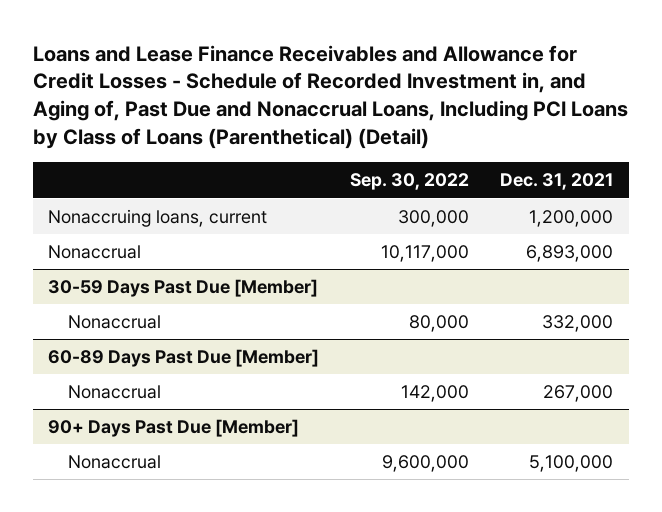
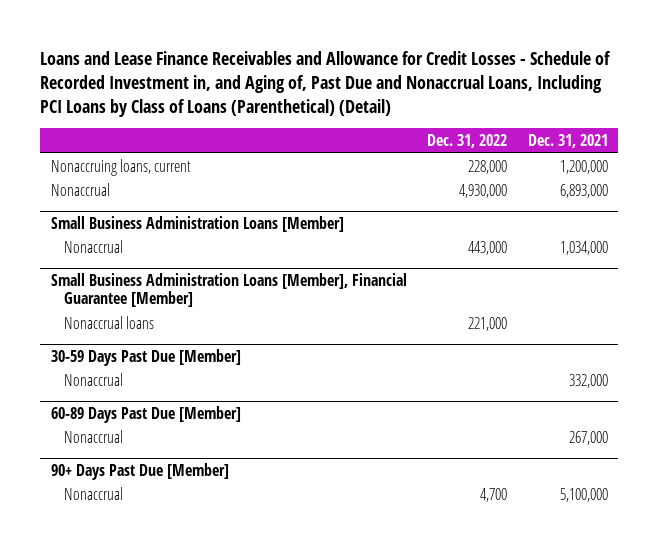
[350,173,470,191] Sep. 30, 2022 -> none
none -> [427,134,508,149] Dec. 31, 2022
none -> [50,215,344,232] Small Business Administration Loans [Member]
none -> [64,239,124,253] Nonaccrual
none -> [50,272,407,308] Small Business Administration Loans [Member], Financial Guarantee [Member]
none -> [64,315,155,329] Nonaccrual loans

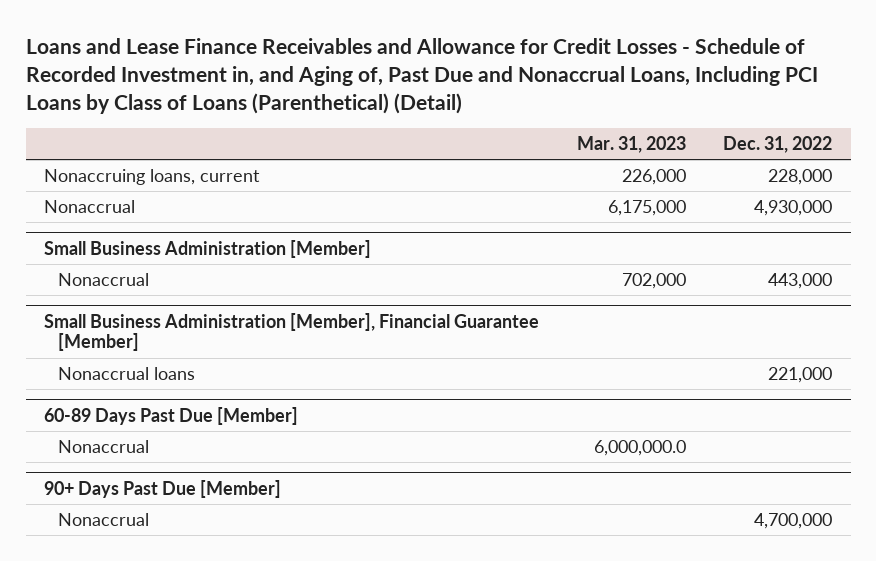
[527,134,608,149] Dec. 31, 2021 -> none
none -> [576,135,686,153] Mar. 31, 2023
[50,215,344,232] Small Business Administration Loans [Member] -> [44,239,372,258] Small Business Administration [Member]
[50,272,407,308] Small Business Administration Loans [Member], Financial Guarantee [Member] -> [44,312,540,352] Small Business Administration [Member], Financial Guarantee [Member]
[50,348,241,366] 30-59 Days Past Due [Member] -> none
[64,372,124,386] Nonaccrual -> none
[480,487,508,502] 4,700 -> [754,513,833,530] 4,700,000

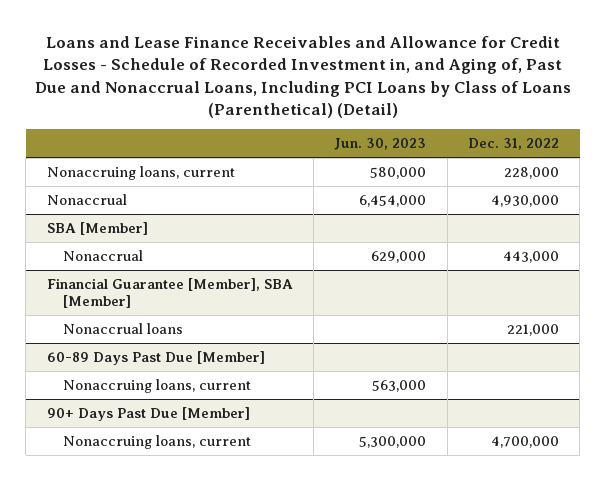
[576,135,686,153] Mar. 31, 2023 -> none
none -> [334,137,427,150] Jun. 30, 2023
[44,239,372,258] Small Business Administration [Member] -> [46,221,148,235] SBA [Member]
[44,312,540,352] Small Business Administration [Member], Financial Guarantee [Member] -> none
none -> [46,277,293,309] Financial Guarantee [Member], SBA [Member]
[57,440,149,454] Nonaccrual -> none
none -> [63,378,252,393] Nonaccruing loans, current
[57,513,149,527] Nonaccrual -> none
none -> [63,434,252,449] Nonaccruing loans, current

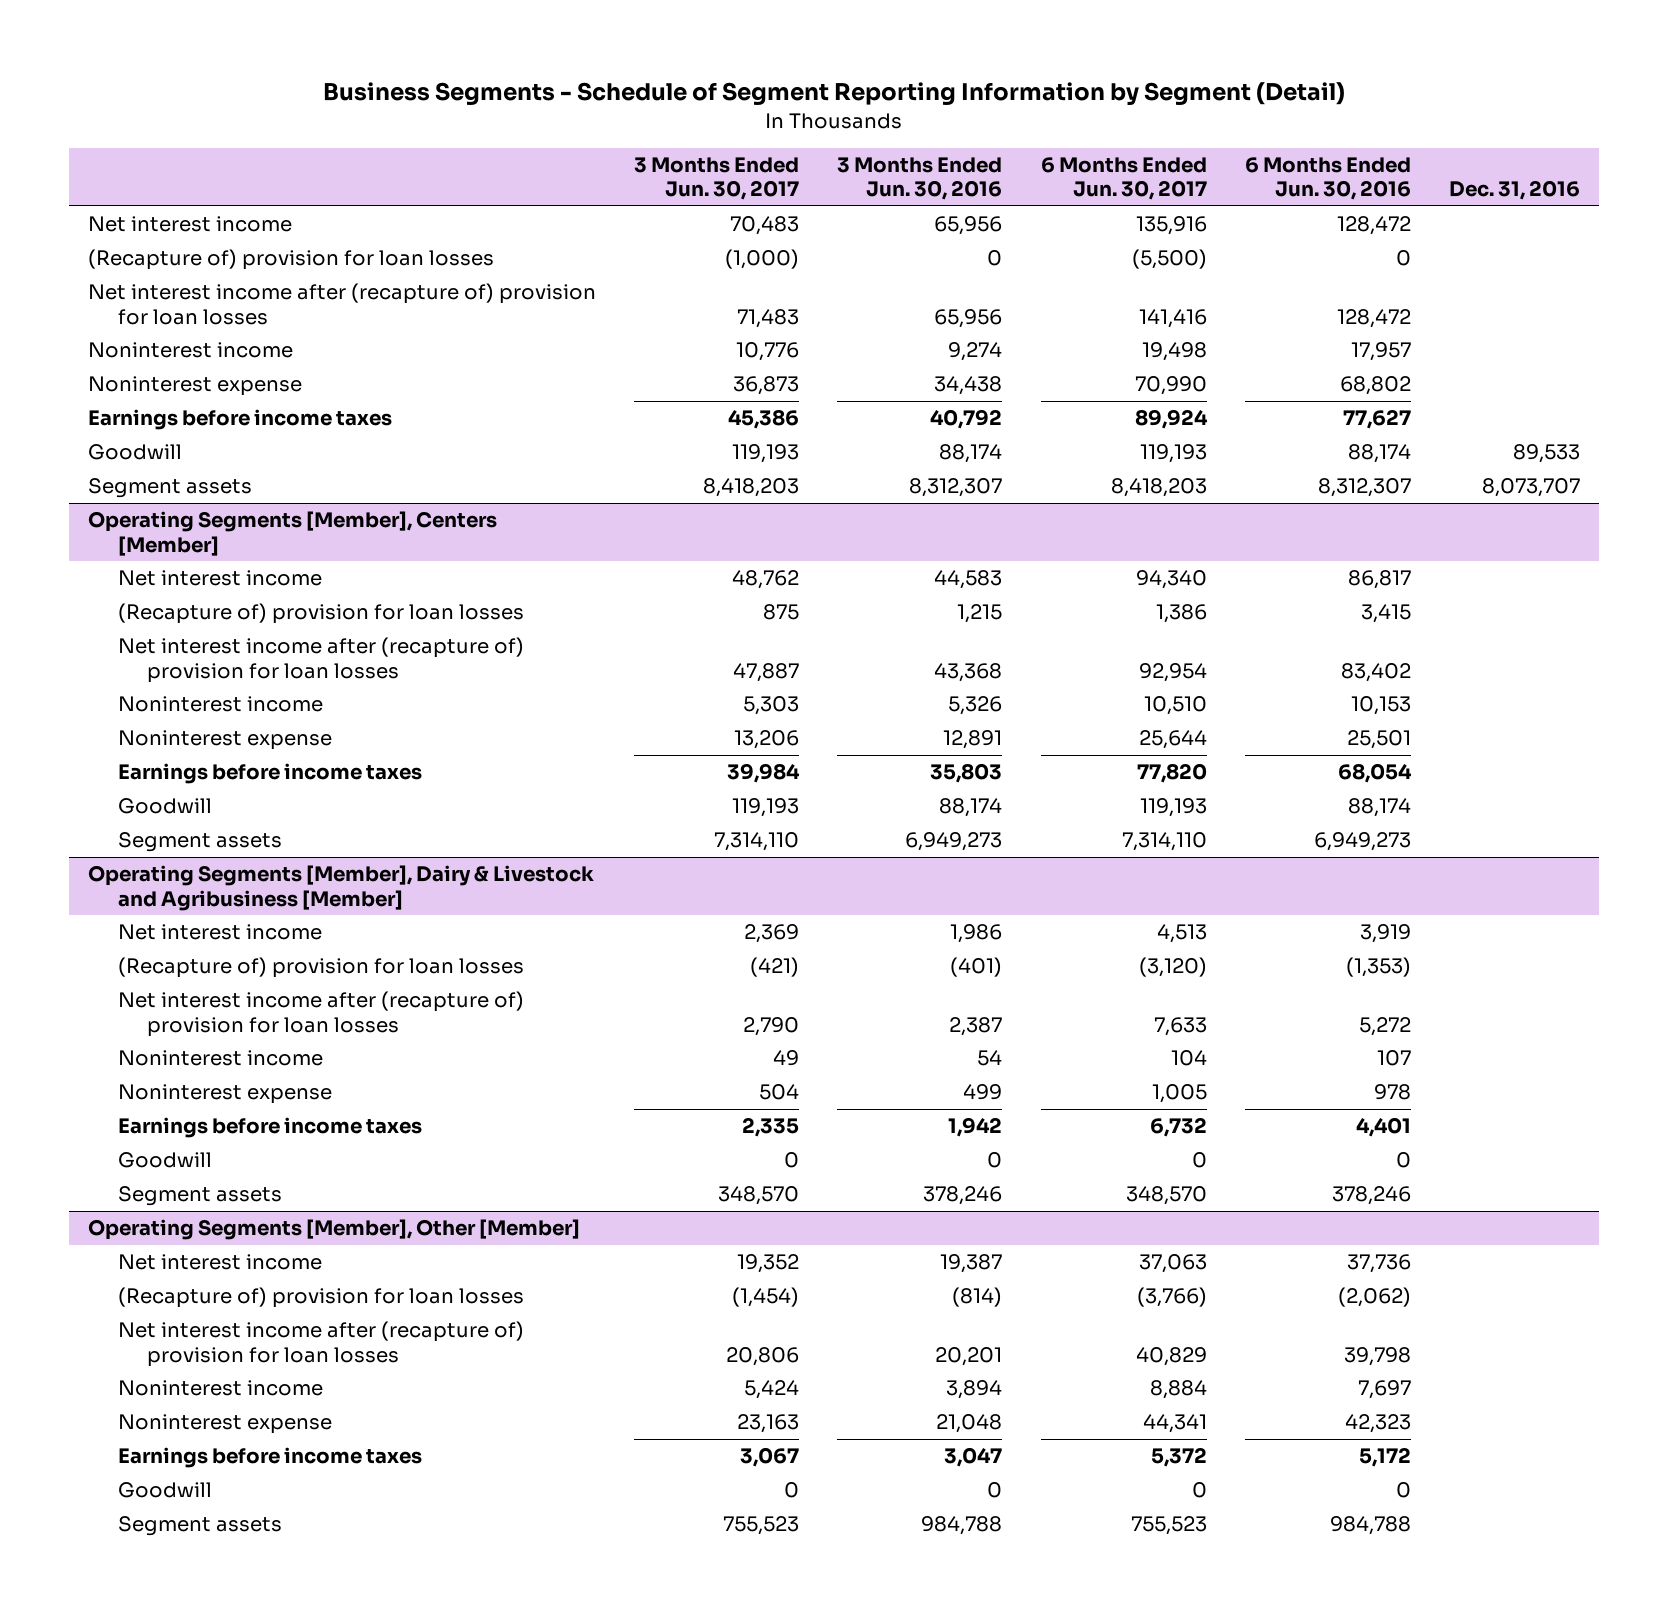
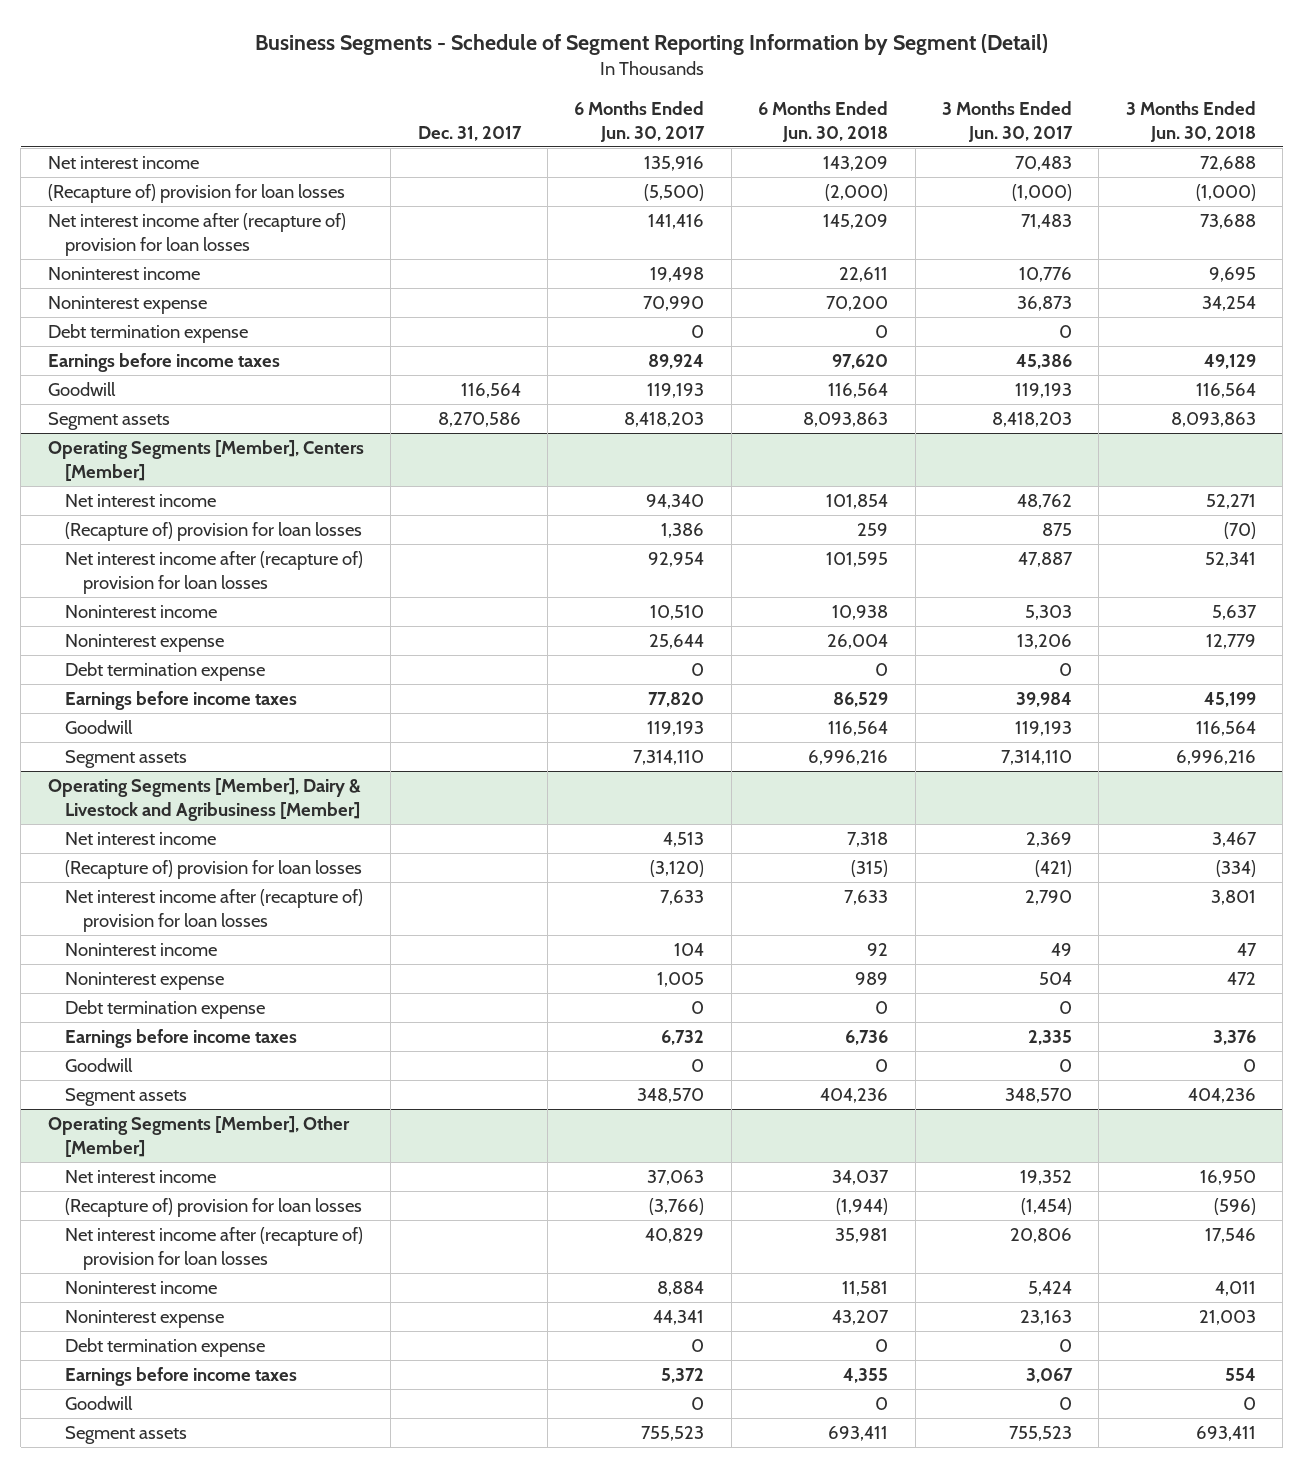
[837,156,1003,201] 3 Months Ended Jun. 30, 2016 -> none
[1244,156,1411,201] 6 Months Ended Jun. 30, 2016 -> none
[1448,180,1580,201] Dec. 31, 2016 -> none
none -> [417,125,522,141] Dec. 31, 2017
none -> [758,100,889,142] 6 Months Ended Jun. 30, 2018
none -> [1125,100,1256,142] 3 Months Ended Jun. 30, 2018
none -> [47,324,248,344] Debt termination expense
none -> [65,662,266,682] Debt termination expense
none -> [65,1000,266,1020] Debt termination expense
none -> [65,1338,266,1358] Debt termination expense

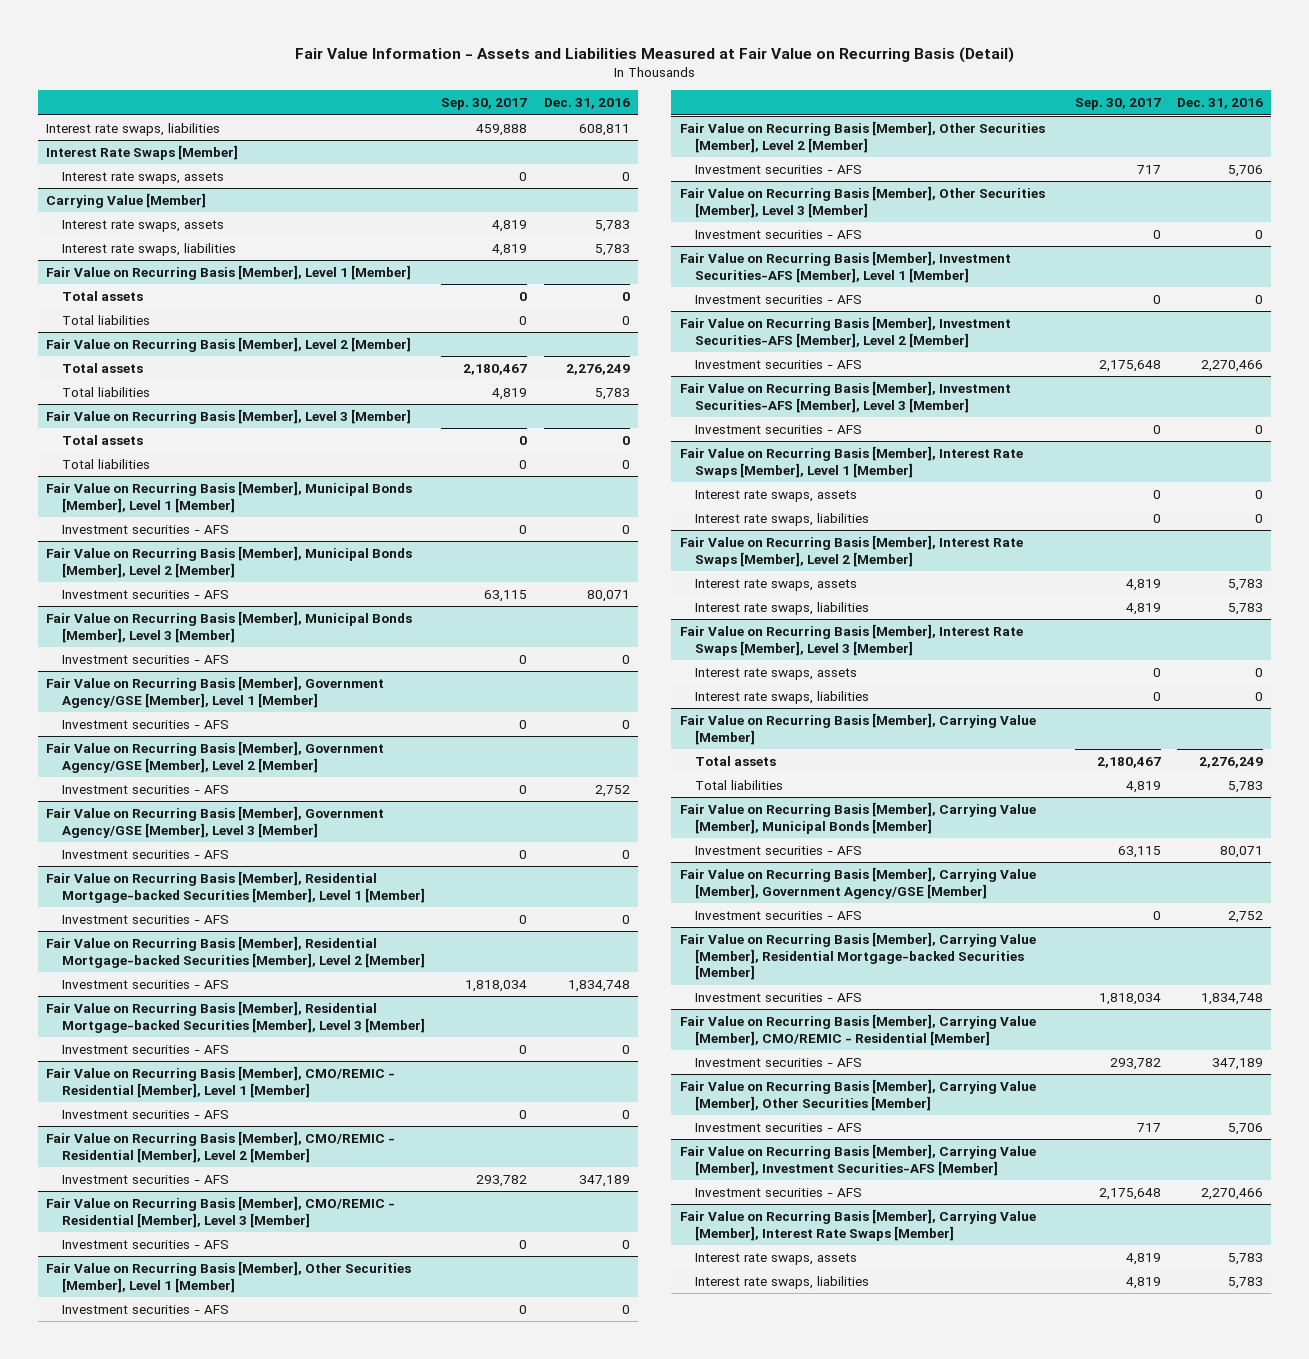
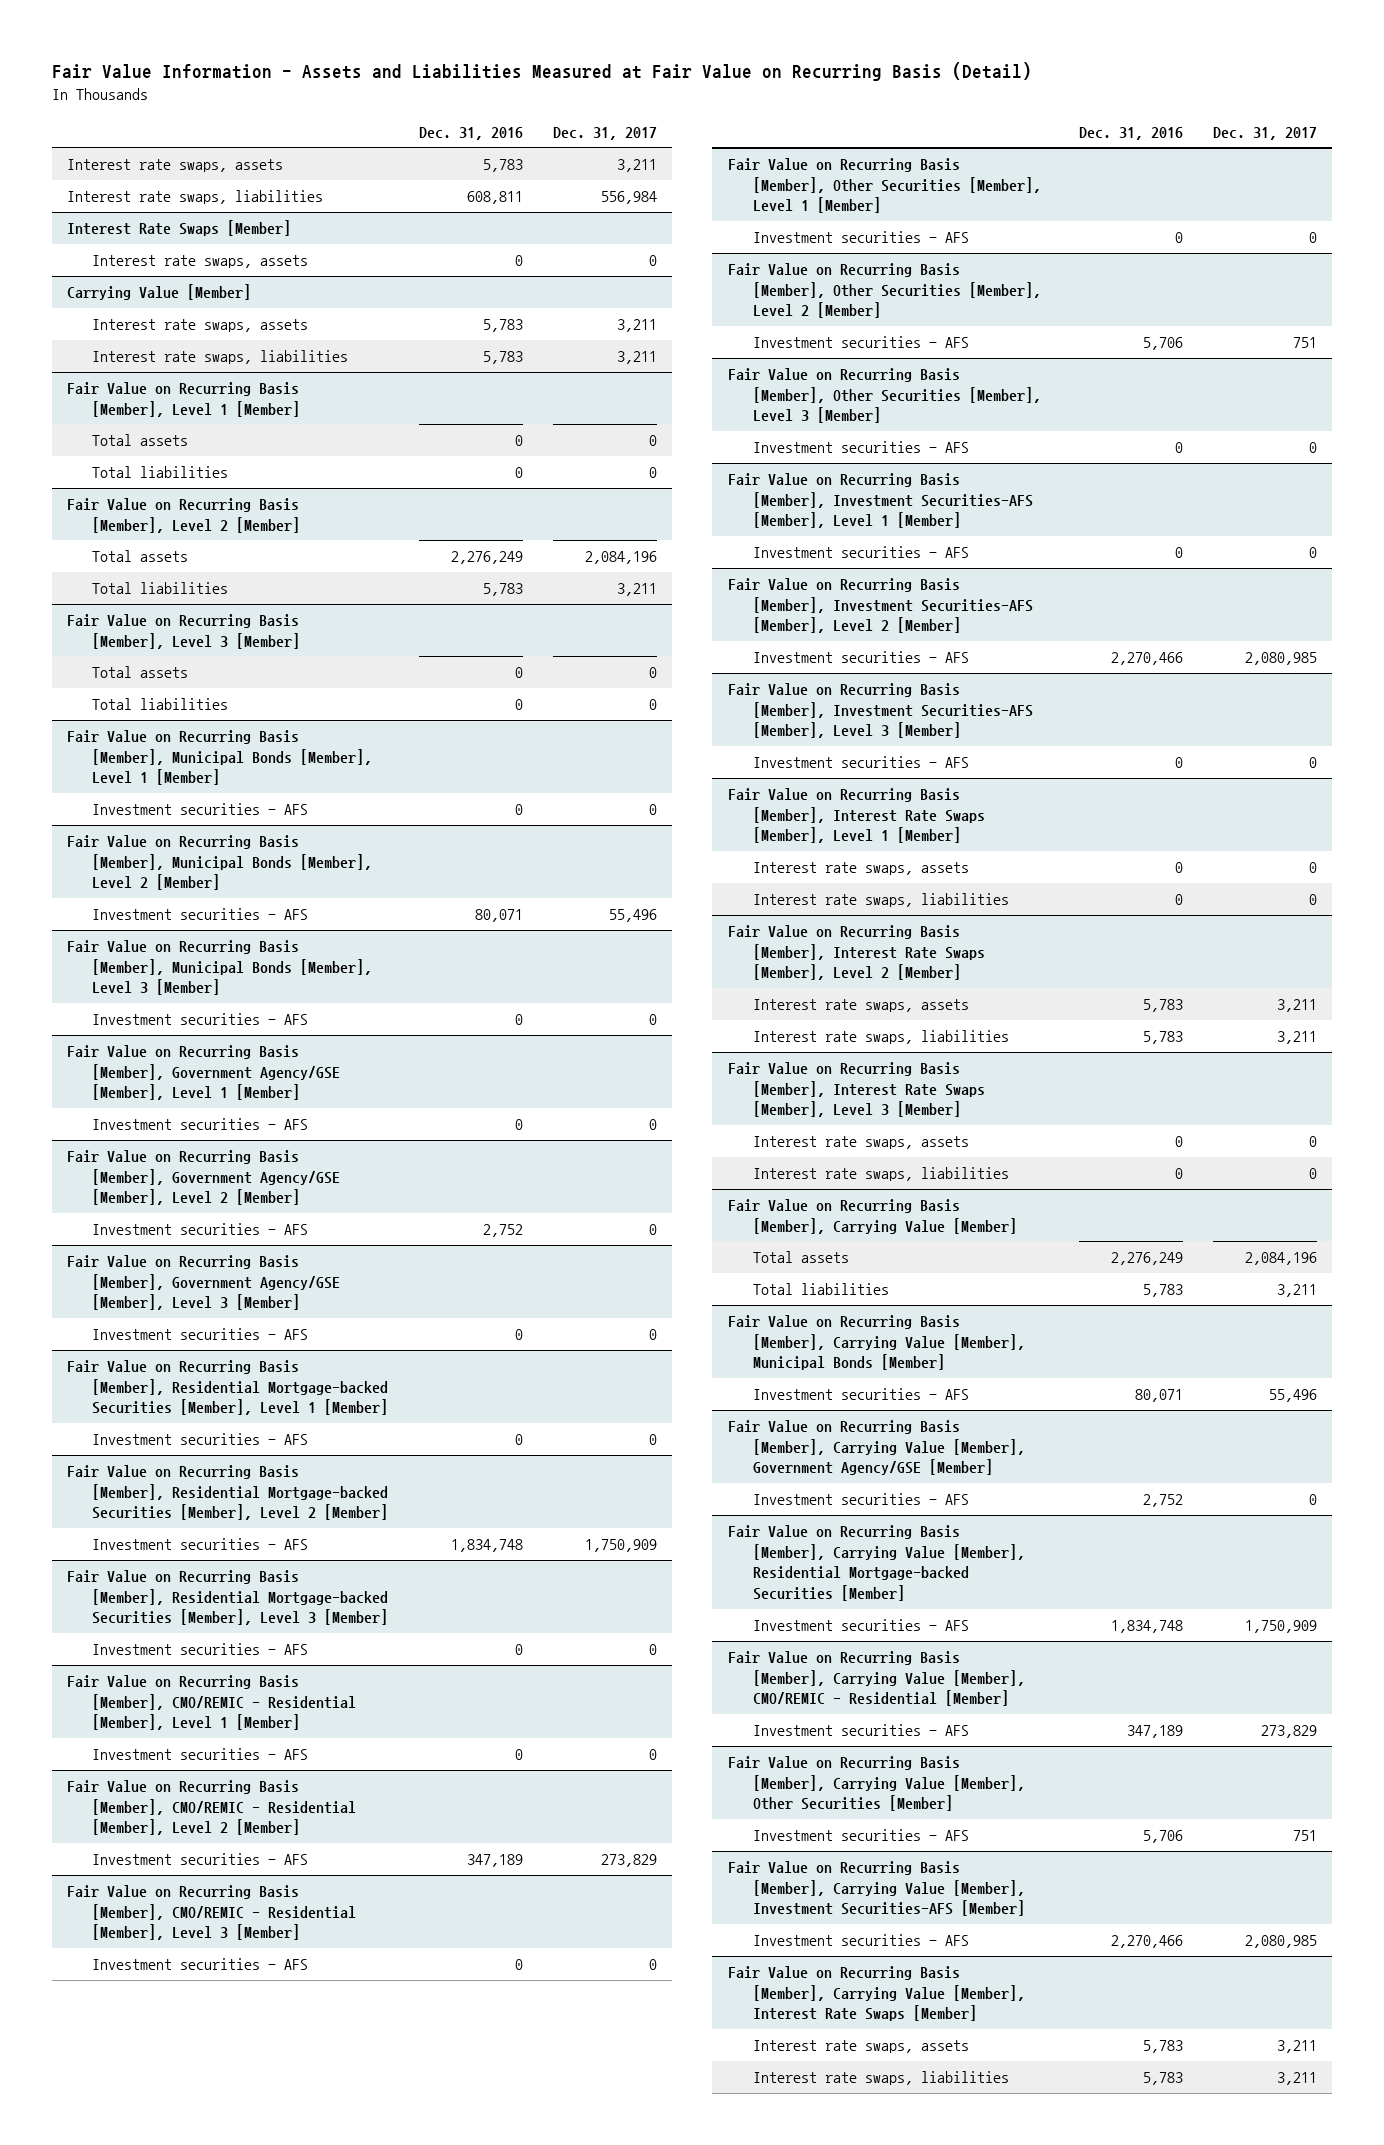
[441,98,528,111] Sep. 30, 2017 -> none
none -> [552,126,657,140] Dec. 31, 2017
none -> [67,159,284,173] Interest rate swaps, assets

